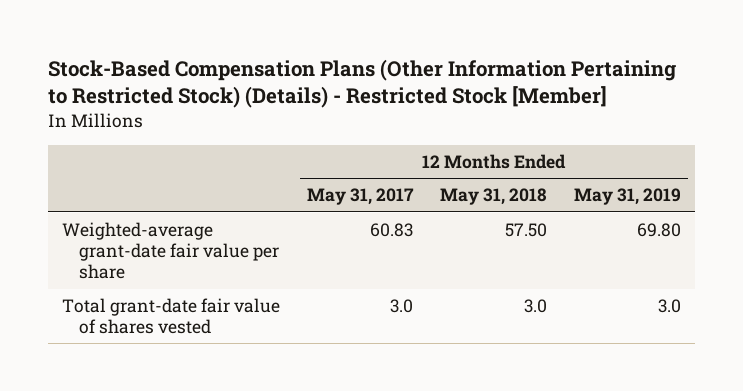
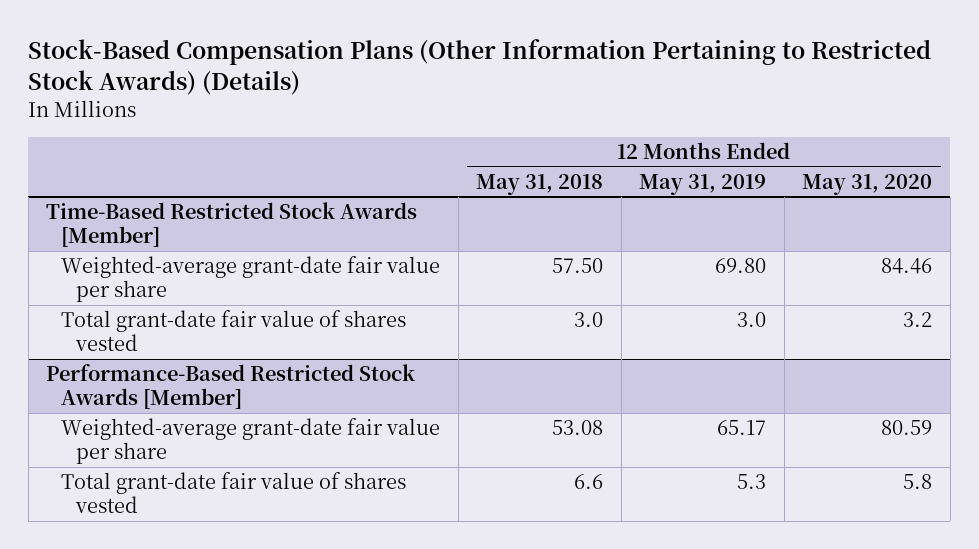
[48,58,677,109] Stock-Based Compensation Plans (Other Information Pertaining to Restricted Stock) (Details) - Restricted Stock [Member] -> [28,39,932,95] Stock-Based Compensation Plans (Other Information Pertaining to Restricted Stock Awards) (Details)
[306,188,414,206] May 31, 2017 -> none
none -> [802,173,933,195] May 31, 2020
none -> [46,202,418,248] Time-Based Restricted Stock Awards [Member]
none -> [46,364,416,410] Performance-Based Restricted Stock Awards [Member]
none -> [61,418,441,465] Weighted-average grant-date fair value per share
none -> [61,472,407,514] Total grant-date fair value of shares vested

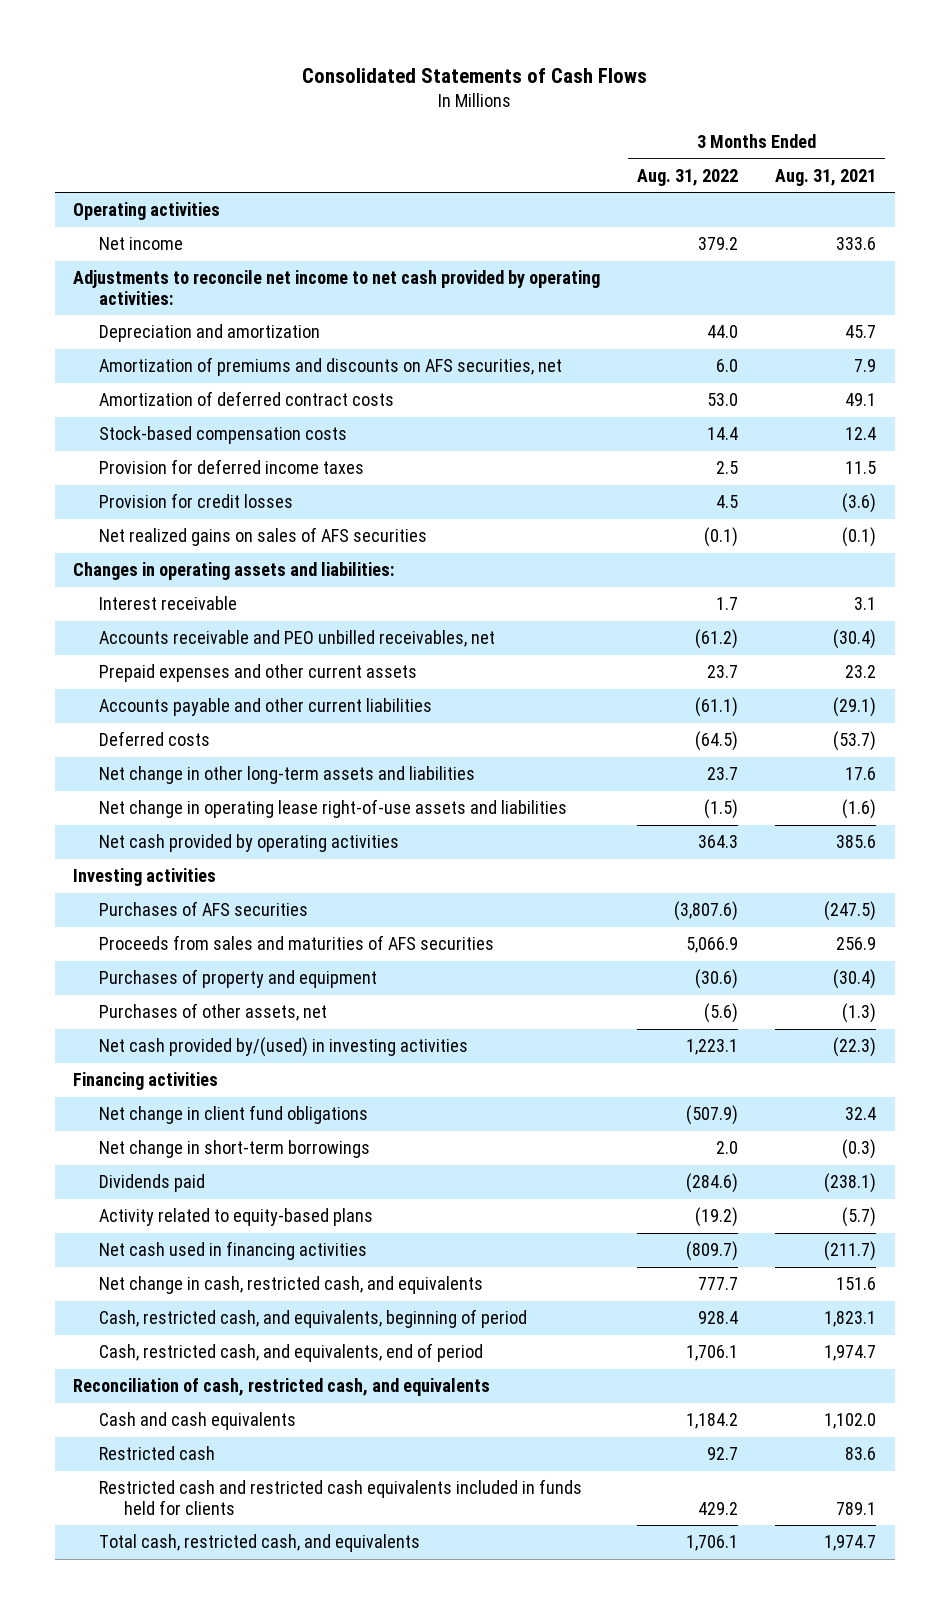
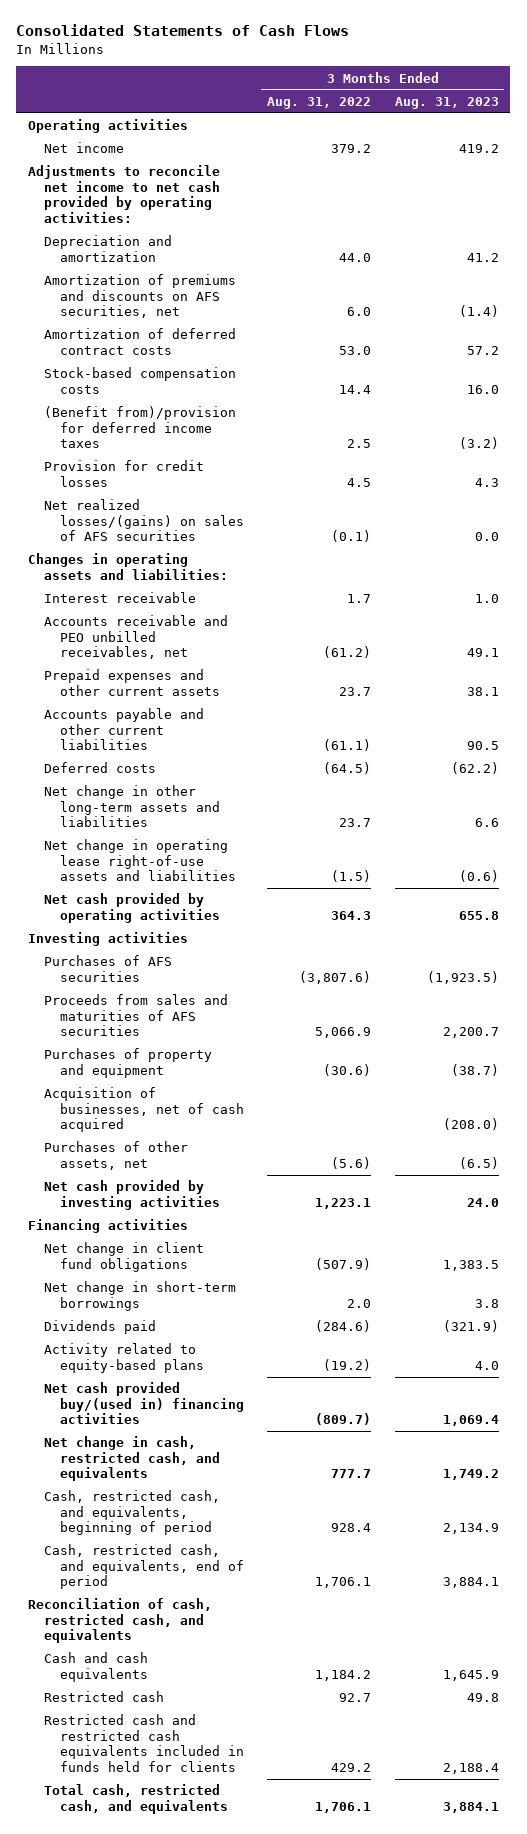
[775,168,877,186] Aug. 31, 2021 -> none
none -> [394,96,499,109] Aug. 31, 2023
[98,459,364,475] Provision for deferred income taxes -> [43,406,236,449] (Benefit from)/provision for deferred income taxes
[98,527,427,547] Net realized gains on sales of AFS securities -> [43,499,244,542] Net realized losses/(gains) on sales of AFS securities
none -> [43,1087,244,1133] Acquisition of businesses, net of cash acquired
[98,1037,468,1058] Net cash provided by/(used) in investing activities -> [43,1180,220,1210] Net cash provided by investing activities
[98,1241,367,1261] Net cash used in financing activities -> [43,1382,244,1425] Net cash provided buy/(used in) financing activities

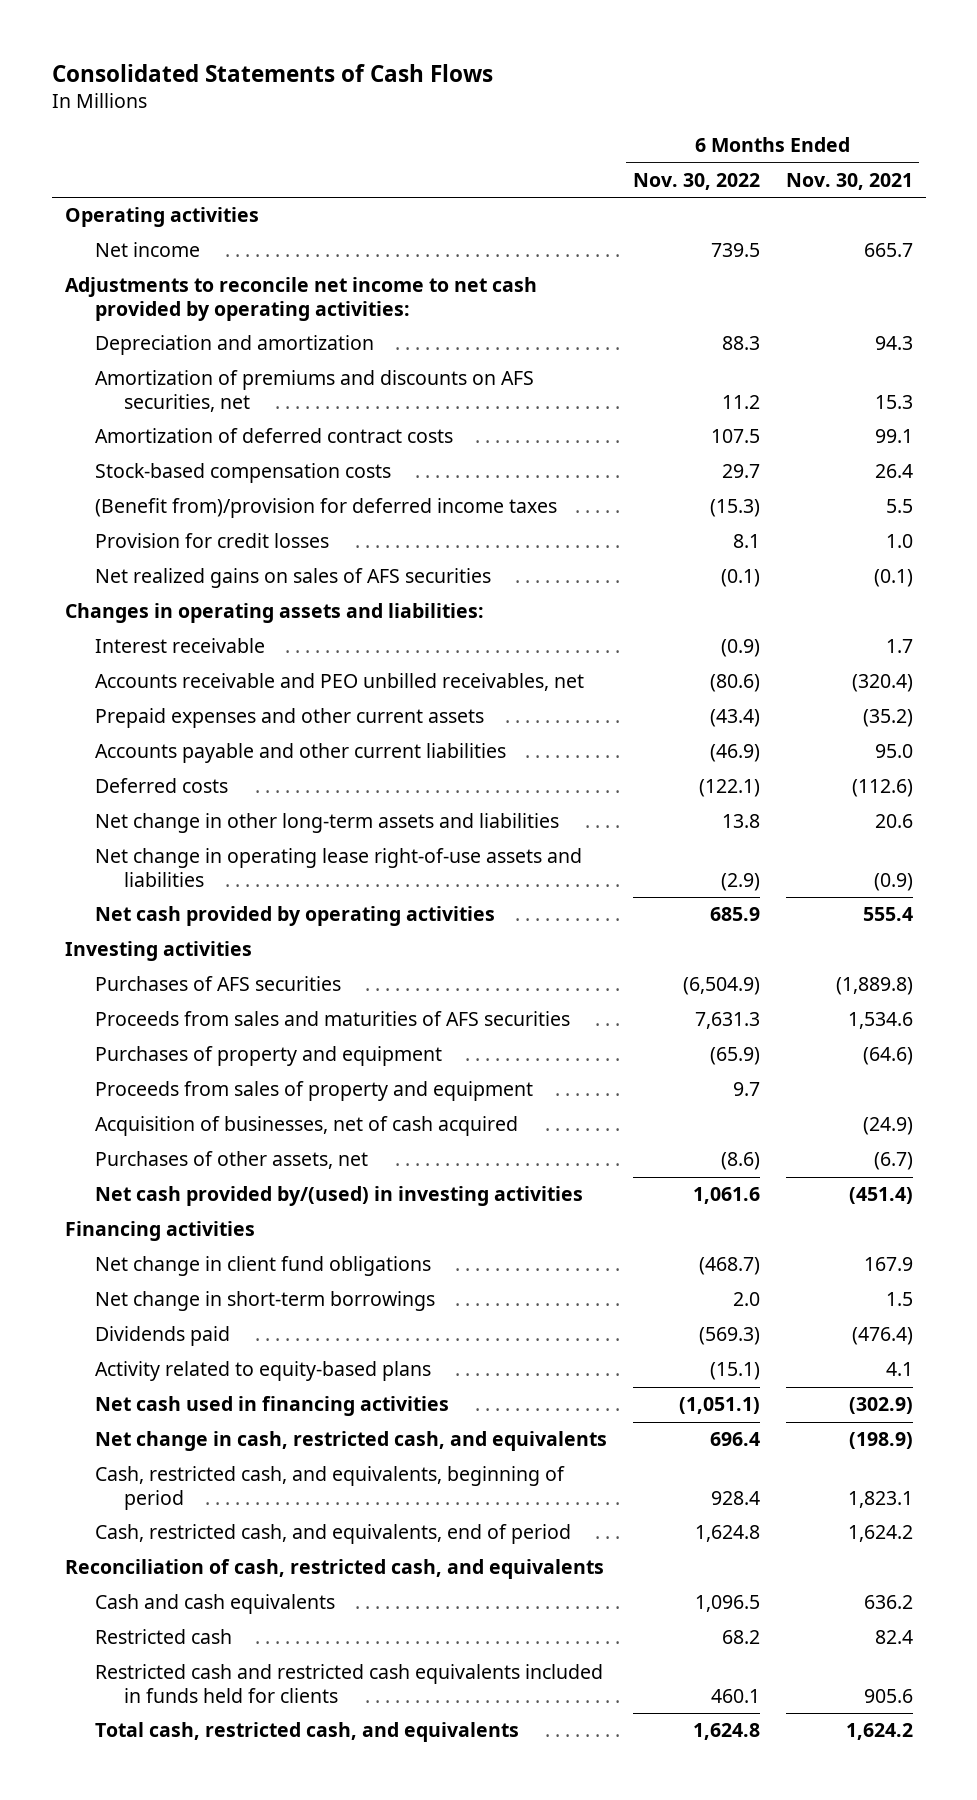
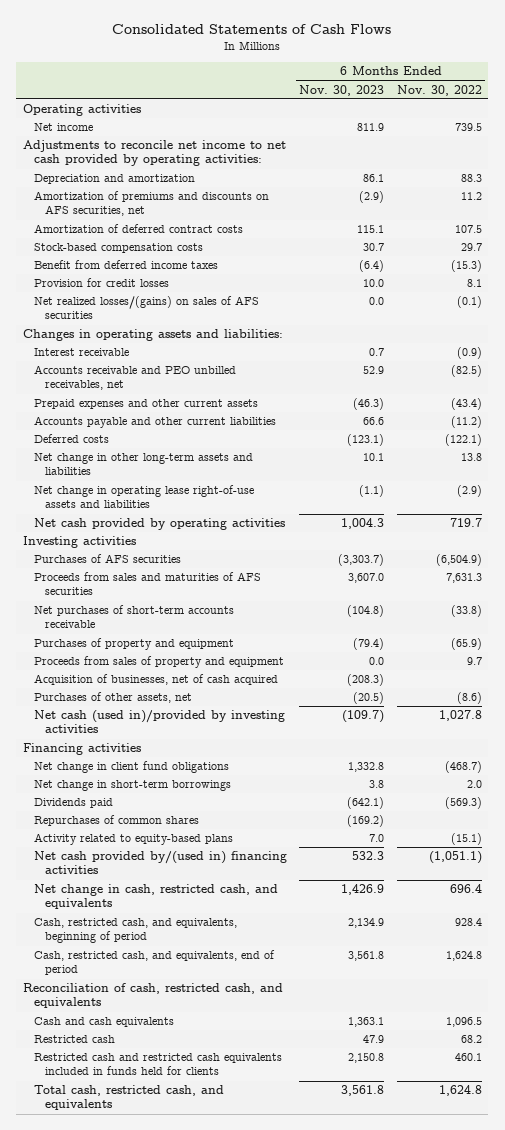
[785,172,913,190] Nov. 30, 2021 -> none
none -> [299,84,385,96] Nov. 30, 2023
[94,498,557,519] (Benefit from)/provision for deferred income taxes -> [33,260,218,270] Benefit from deferred income taxes
[94,568,491,589] Net realized gains on sales of AFS securities -> [33,296,259,320] Net realized losses/(gains) on sales of AFS securities
[709,674,760,693] (80.6) -> [451,365,483,378] (82.5)
[709,744,760,763] (46.9) -> [451,416,483,429] (11.2)
[709,907,760,922] 685.9 -> [450,518,483,528] 719.7
none -> [33,605,234,629] Net purchases of short-term accounts receivable
[94,1186,583,1207] Net cash provided by/(used) in investing activities -> [33,710,285,734] Net cash (used in)/provided by investing activities
[692,1187,760,1205] 1,061.6 -> [439,710,483,722] 1,027.8
none -> [33,815,199,827] Repurchases of common shares
[94,1396,449,1417] Net cash used in financing activities -> [33,851,287,875] Net cash provided by/(used in) financing activities

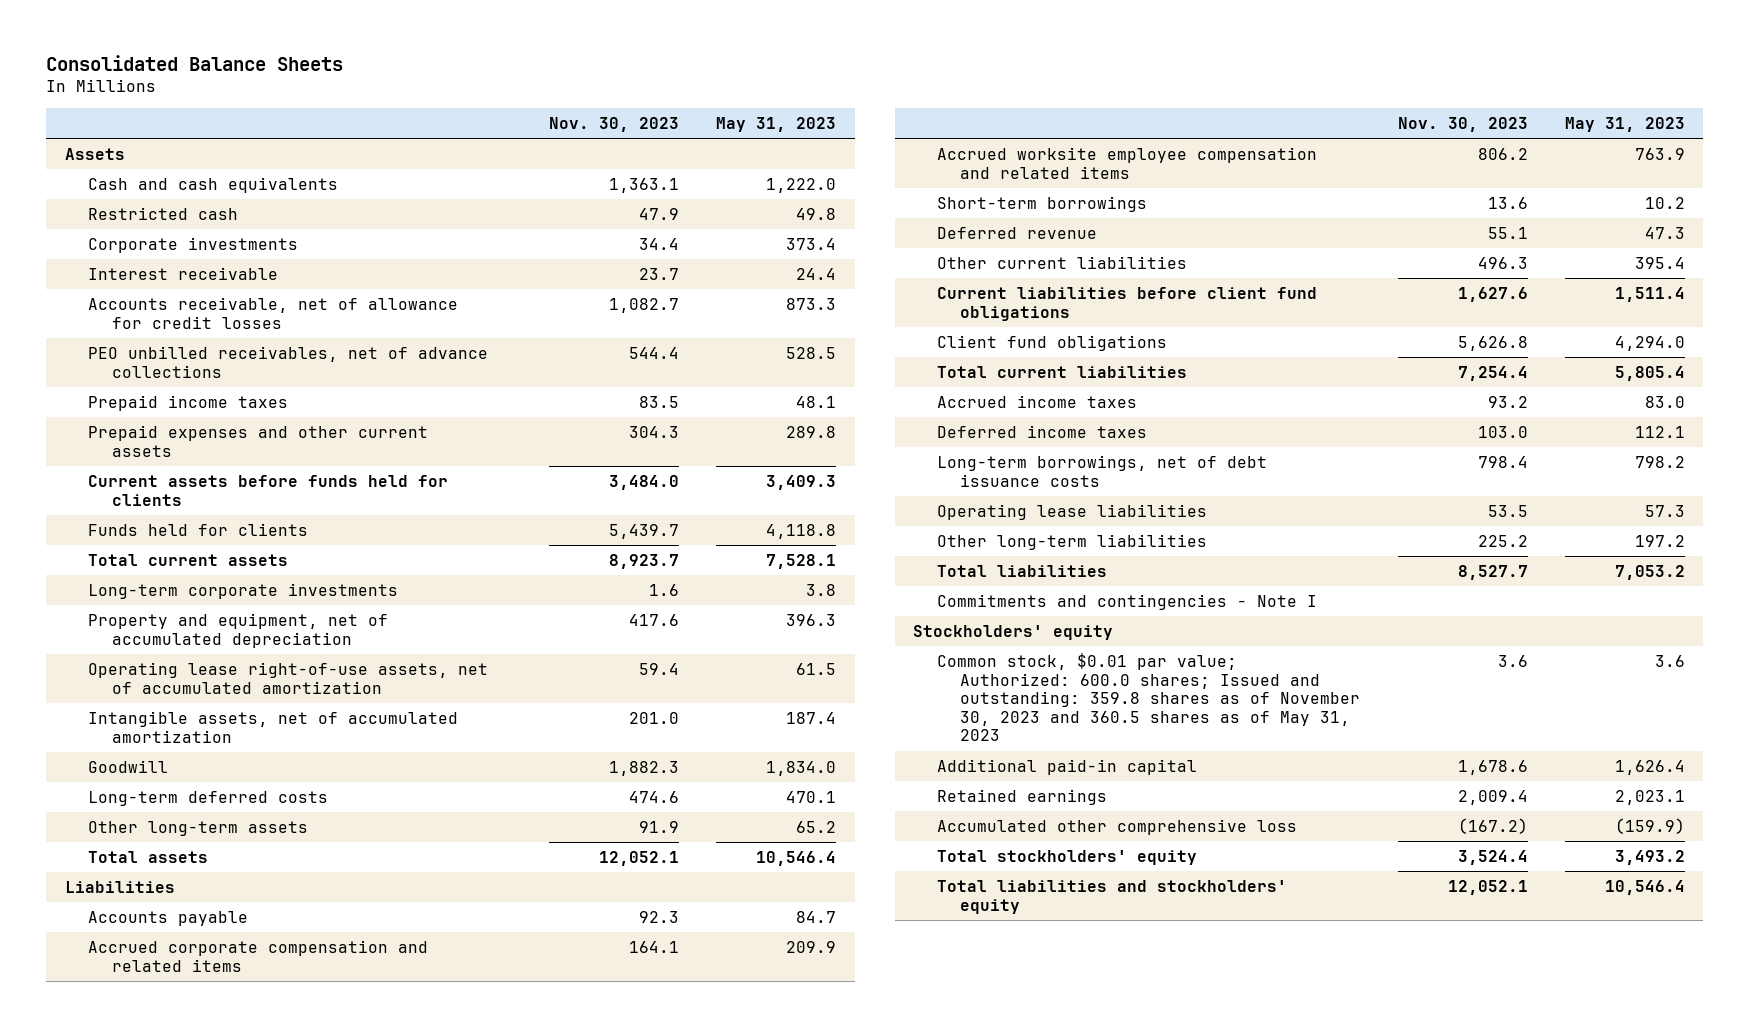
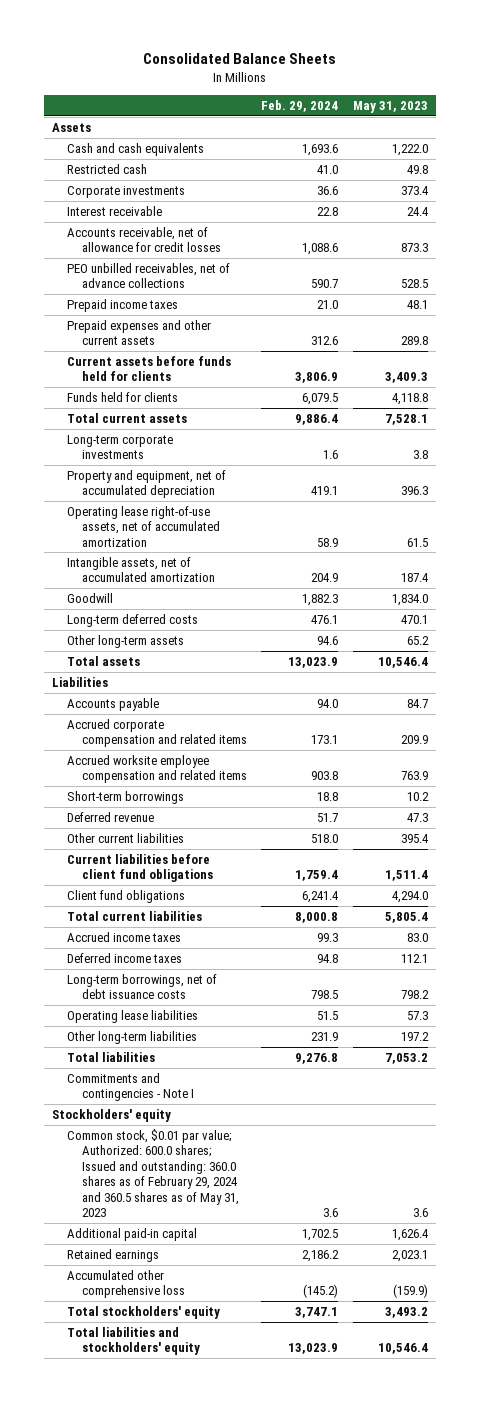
[549,117,680,133] Nov. 30, 2023 -> none
none -> [261,99,339,112] Feb. 29, 2024
[936,652,1361,742] Common stock, $0.01 par value; Authorized: 600.0 shares; Issued and outstanding: 359.8 shares as of November 30, 2023 and 360.5 shares as of May 31, 2023 -> [66,1128,239,1217] Common stock, $0.01 par value; Authorized: 600.0 shares; Issued and outstanding: 360.0 shares as of February 29, 2024 and 360.5 shares as of May 31, 2023

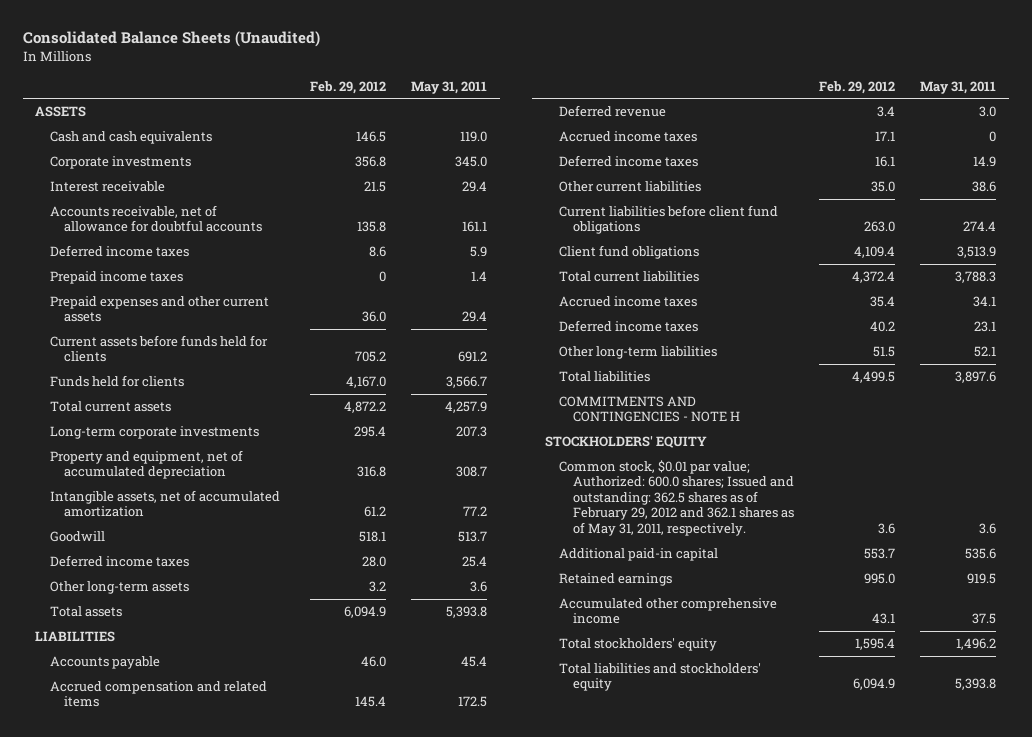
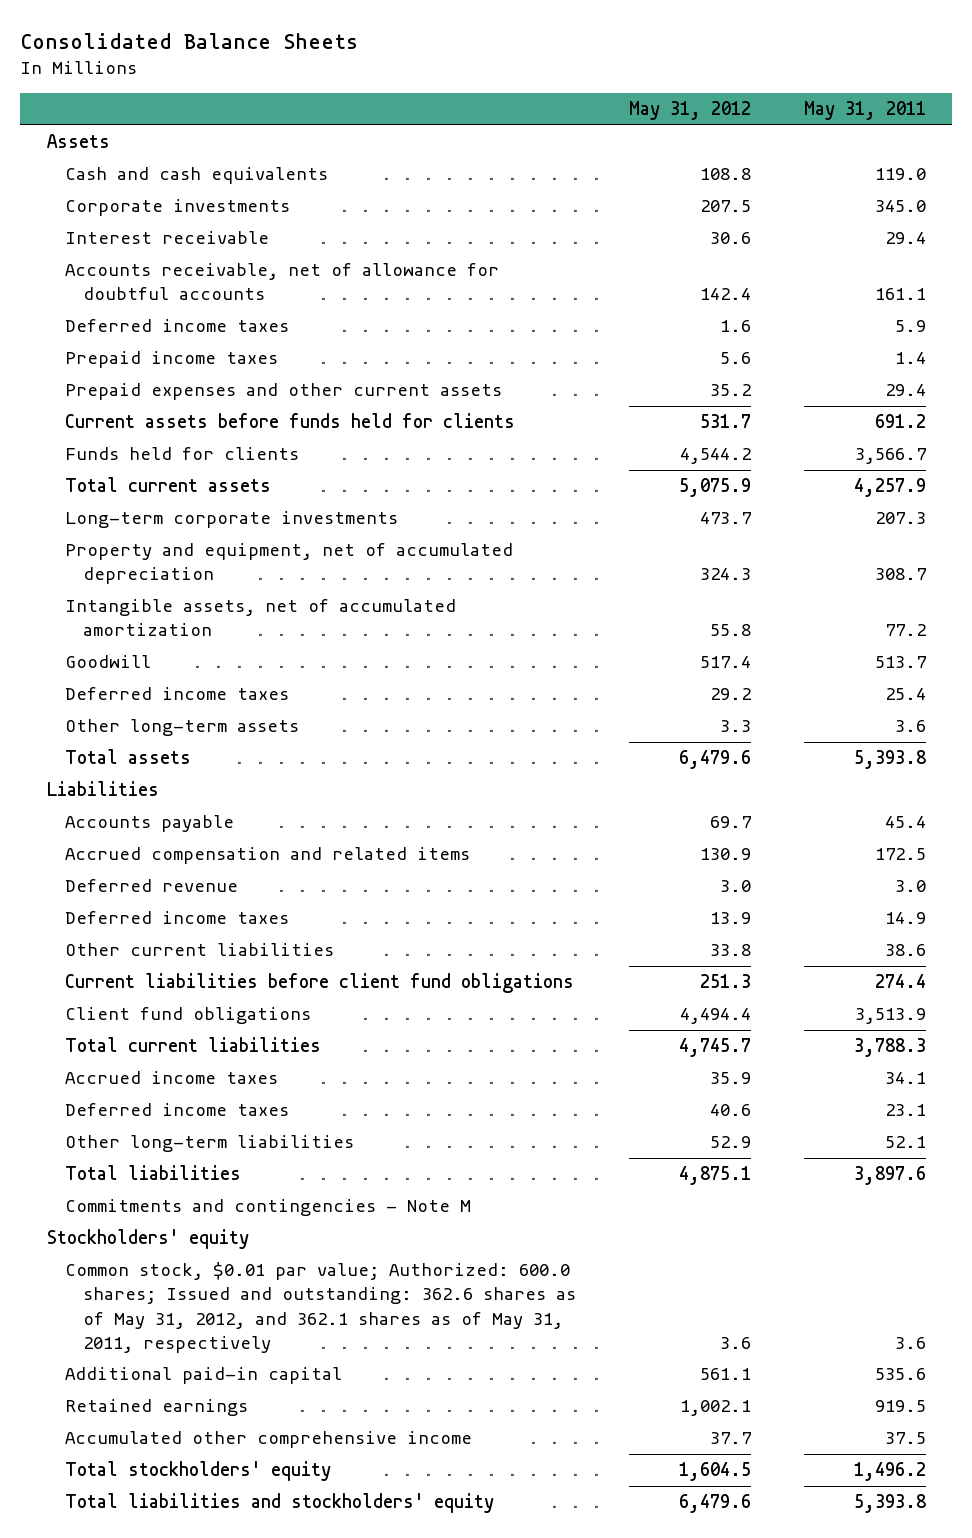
[22,31,320,48] Consolidated Balance Sheets (Unaudited) -> [20,33,359,50] Consolidated Balance Sheets
[310,80,387,94] Feb. 29, 2012 -> none
none -> [628,101,751,121] May 31, 2012
[35,105,87,117] ASSETS -> [46,134,110,149] Assets
[35,630,116,642] LIABILITIES -> [46,781,159,797] Liabilities
[558,130,697,142] Accrued income taxes -> none
[558,395,741,423] COMMITMENTS AND CONTINGENCIES - NOTE H -> [64,1199,471,1217] Commitments and contingencies - Note M
[544,435,707,448] STOCKHOLDERS' EQUITY -> [46,1229,249,1250] Stockholders' equity
[558,459,795,536] Common stock, $0.01 par value; Authorized: 600.0 shares; Issued and outstanding: 362.5 shares as of February 29, 2012 and 362.1 shares as of May 31, 2011, respectively. -> [64,1262,576,1353] Common stock, $0.01 par value; Authorized: 600.0 shares; Issued and outstanding: 362.6 shares as of May 31, 2012, and 362.1 shares as of May 31, 2011, respectively

